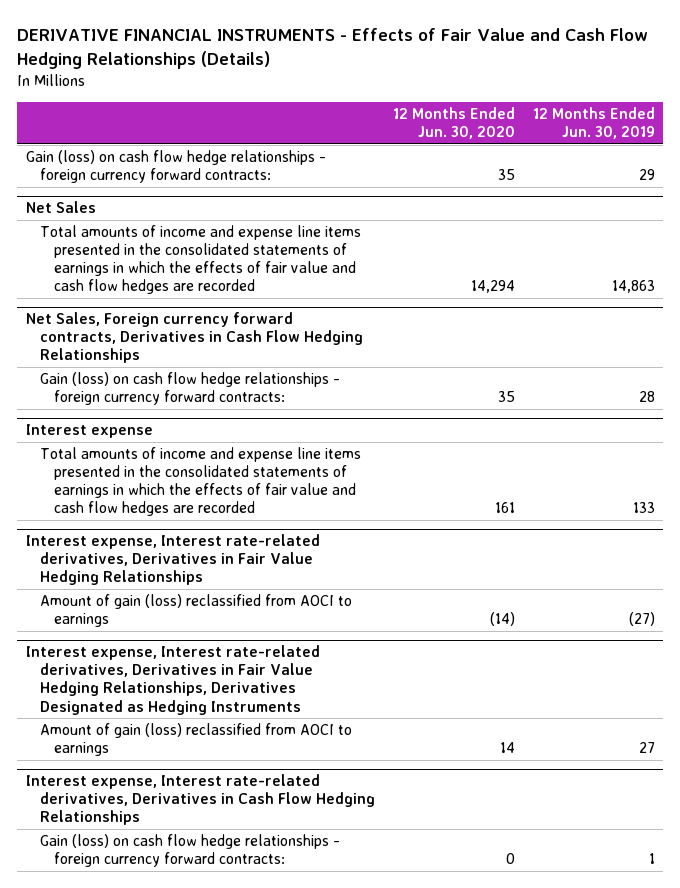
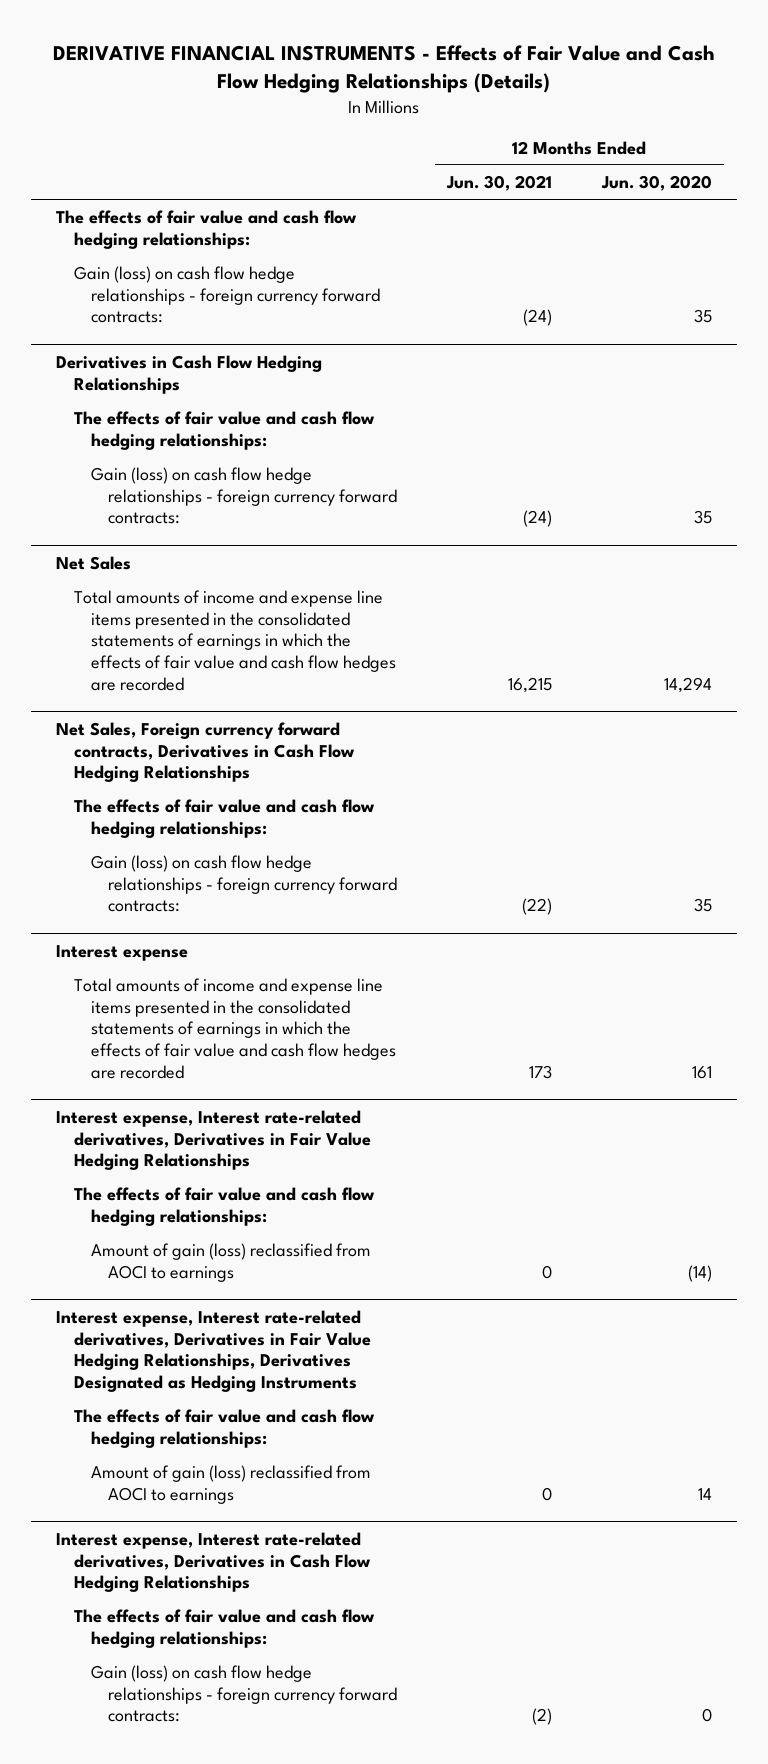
[532,107,655,140] 12 Months Ended Jun. 30, 2019 -> none
none -> [445,175,552,192] Jun. 30, 2021
none -> [56,210,358,249] The effects of fair value and cash flow hedging relationships:
none -> [56,354,323,394] Derivatives in Cash Flow Hedging Relationships
none -> [73,411,375,450] The effects of fair value and cash flow hedging relationships:
none -> [90,467,398,525] Gain (loss) on cash flow hedge relationships - foreign currency forward contracts:
none -> [73,799,375,838] The effects of fair value and cash flow hedging relationships:
none -> [73,1187,375,1226] The effects of fair value and cash flow hedging relationships:
none -> [73,1409,375,1448] The effects of fair value and cash flow hedging relationships:
none -> [73,1609,375,1648] The effects of fair value and cash flow hedging relationships:

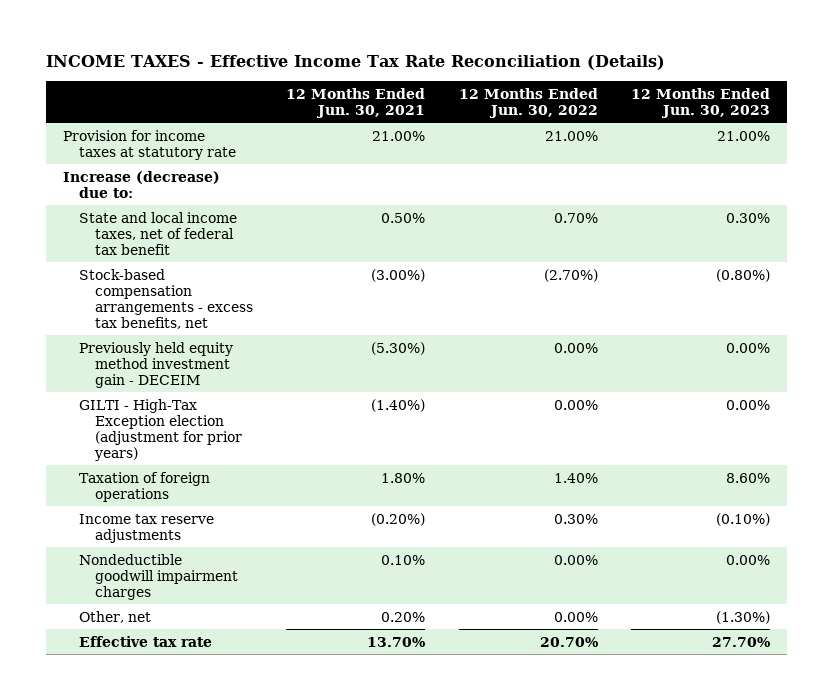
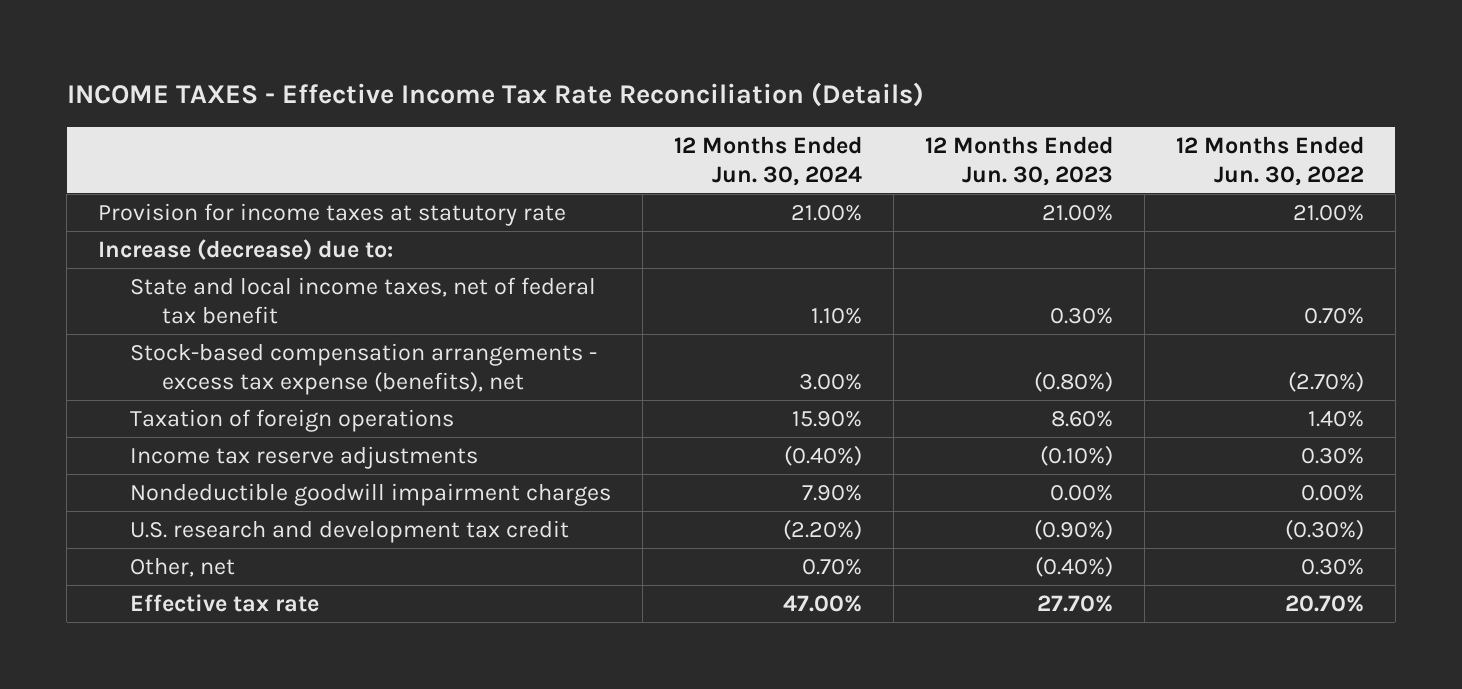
[286,87,426,118] 12 Months Ended Jun. 30, 2021 -> none
none -> [673,135,862,186] 12 Months Ended Jun. 30, 2024
[78,341,233,388] Previously held equity method investment gain - DECEIM -> none
[78,398,242,462] GILTI - High-Tax Exception election (adjustment for prior years) -> none
[78,268,253,330] Stock-based compensation arrangements - excess tax benefits, net -> [130,342,598,395] Stock-based compensation arrangements - excess tax expense (benefits), net
none -> [130,519,570,543] U.S. research and development tax credit
[553,611,598,622] 0.00% -> [1300,558,1364,575] 0.30%
[716,610,771,624] (1.30%) -> [1034,555,1113,577] (0.40%)

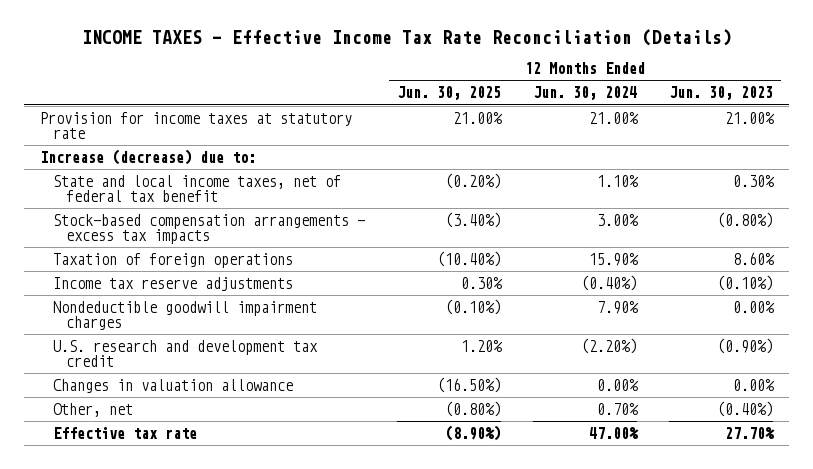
[1175,135,1364,186] 12 Months Ended Jun. 30, 2022 -> none
none -> [396,86,501,101] Jun. 30, 2025
[130,342,598,395] Stock-based compensation arrangements - excess tax expense (benefits), net -> [52,213,365,244] Stock-based compensation arrangements - excess tax impacts
none -> [52,378,293,393] Changes in valuation allowance

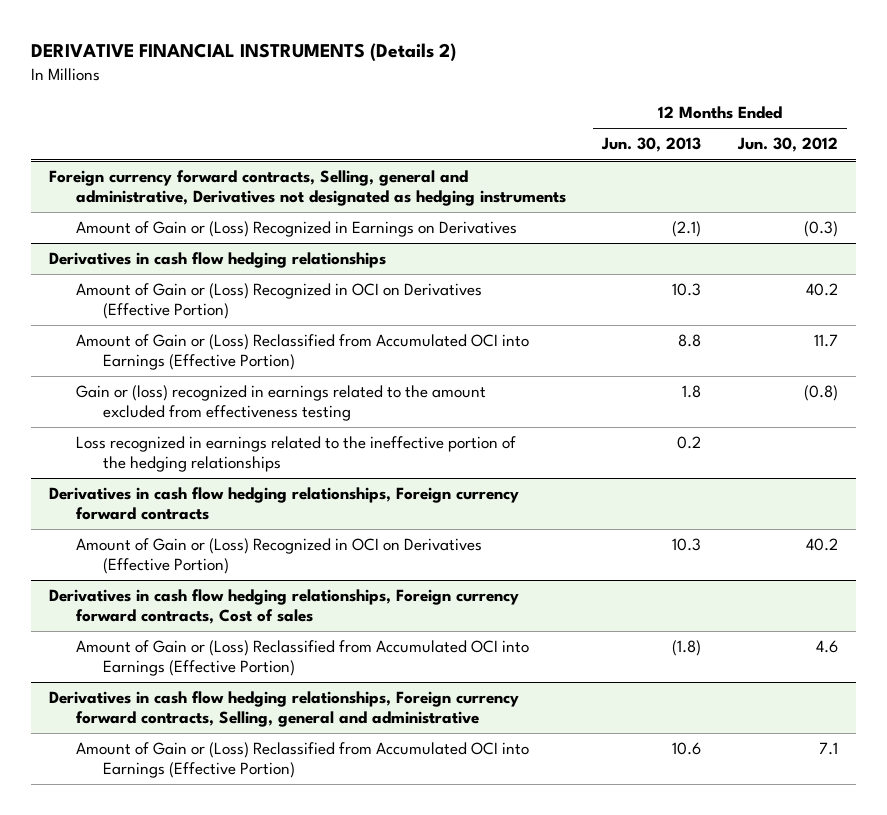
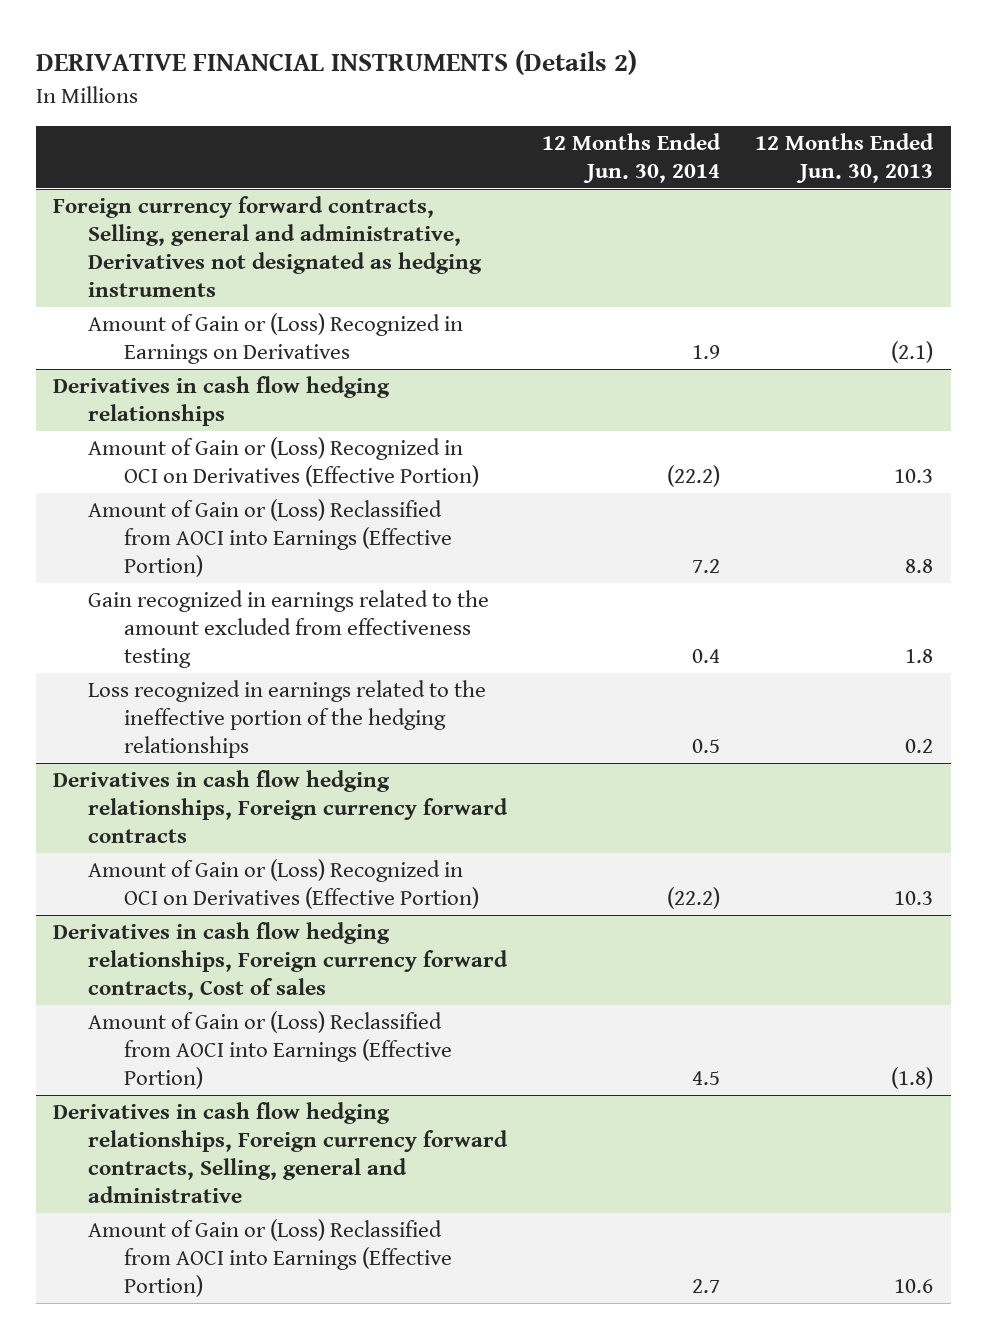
[736,137,838,153] Jun. 30, 2012 -> none
none -> [542,133,722,183] 12 Months Ended Jun. 30, 2014
[75,334,529,371] Amount of Gain or (Loss) Reclassified from Accumulated OCI into Earnings (Effective Portion) -> [88,499,452,577] Amount of Gain or (Loss) Reclassified from AOCI into Earnings (Effective Portion)
[75,385,486,422] Gain or (loss) recognized in earnings related to the amount excluded from effectiveness testing -> [88,590,490,668] Gain recognized in earnings related to the amount excluded from effectiveness testing
[75,640,529,677] Amount of Gain or (Loss) Reclassified from Accumulated OCI into Earnings (Effective Portion) -> [88,1011,452,1089] Amount of Gain or (Loss) Reclassified from AOCI into Earnings (Effective Portion)
[75,742,529,779] Amount of Gain or (Loss) Reclassified from Accumulated OCI into Earnings (Effective Portion) -> [88,1219,452,1297] Amount of Gain or (Loss) Reclassified from AOCI into Earnings (Effective Portion)

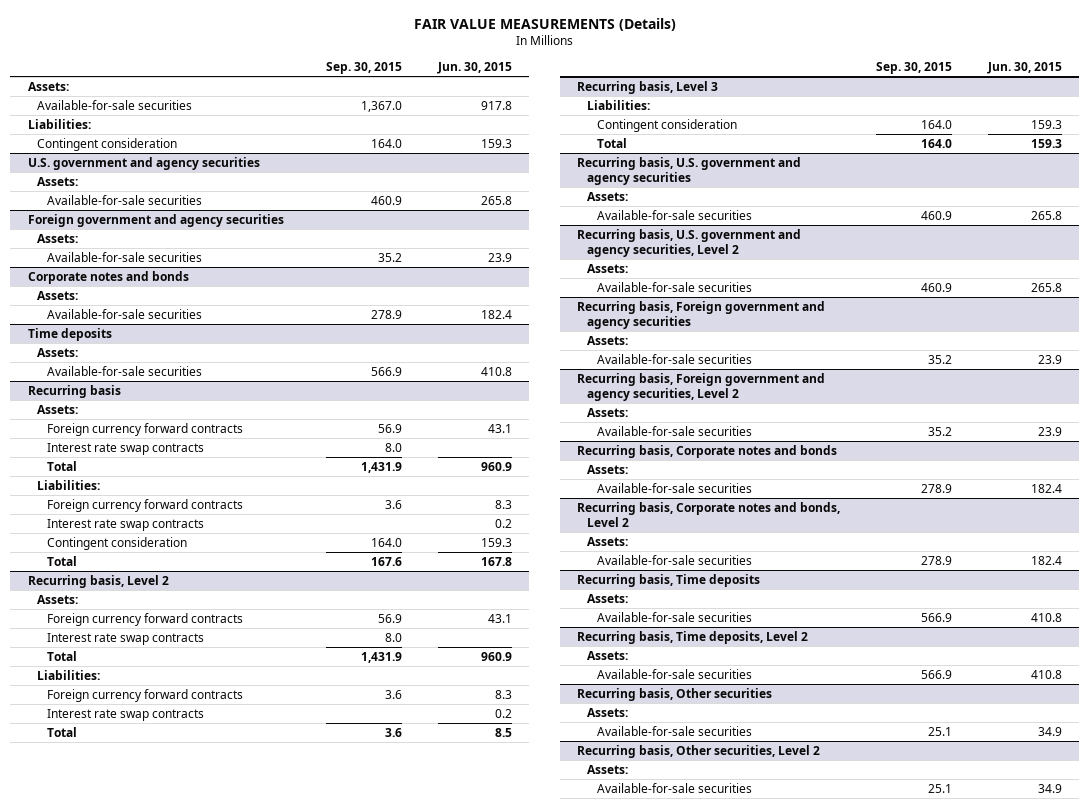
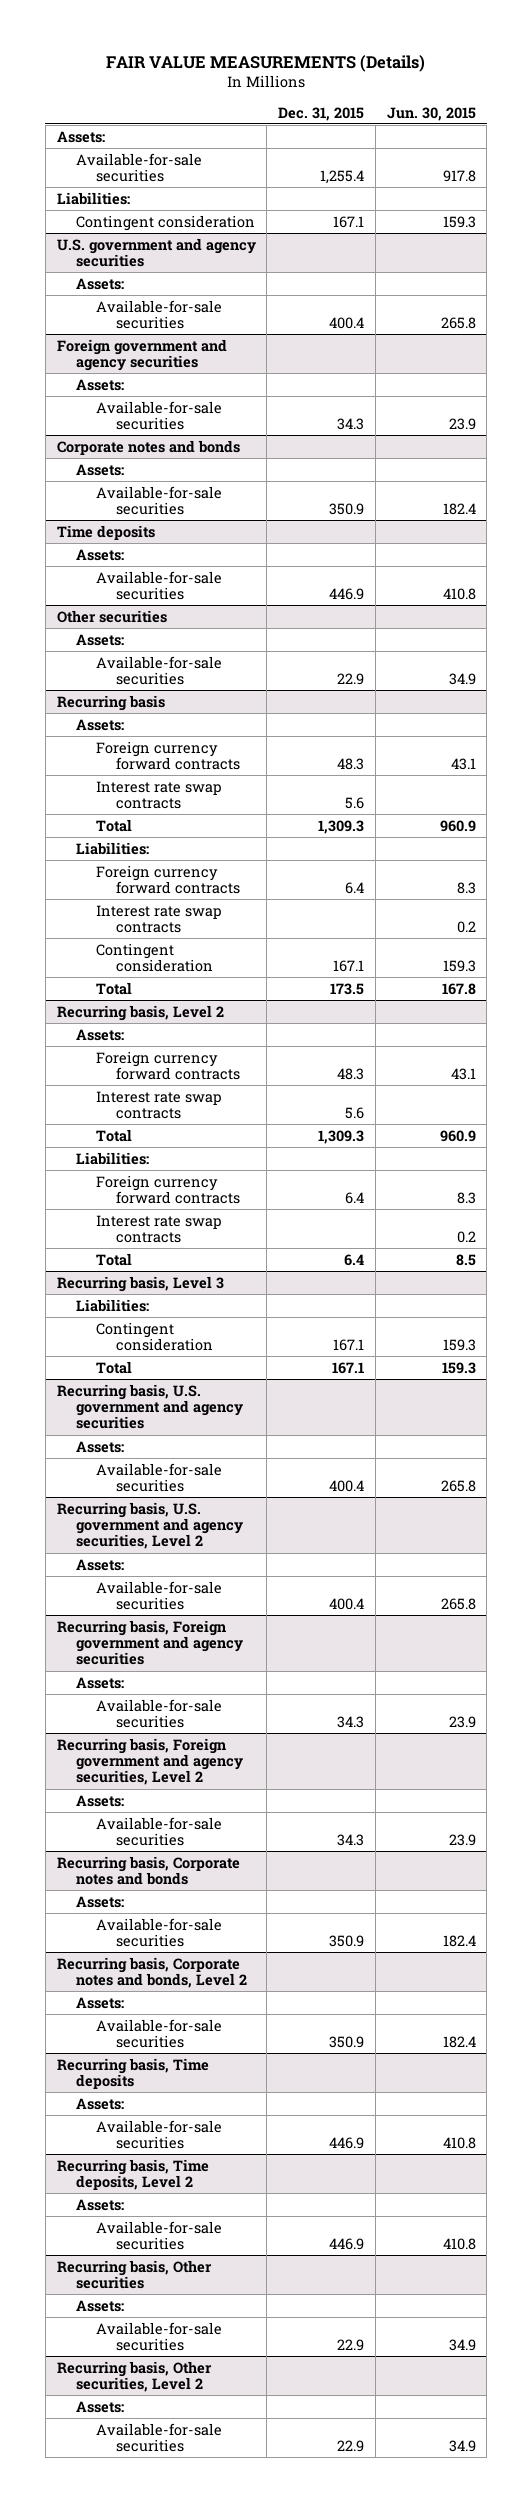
[326,61,403,74] Sep. 30, 2015 -> none
none -> [278,106,365,121] Dec. 31, 2015
none -> [56,609,167,623] Other securities
none -> [76,633,125,646] Assets:
none -> [96,655,223,686] Available-for-sale securities

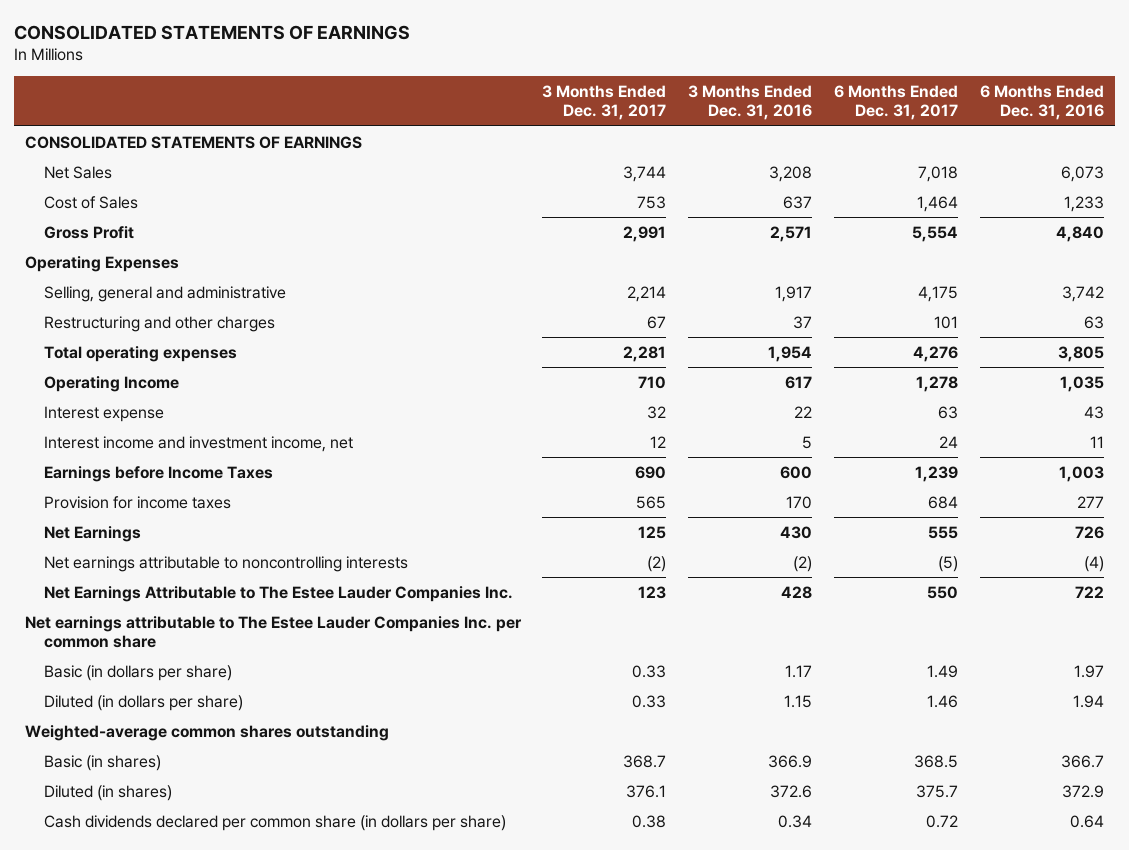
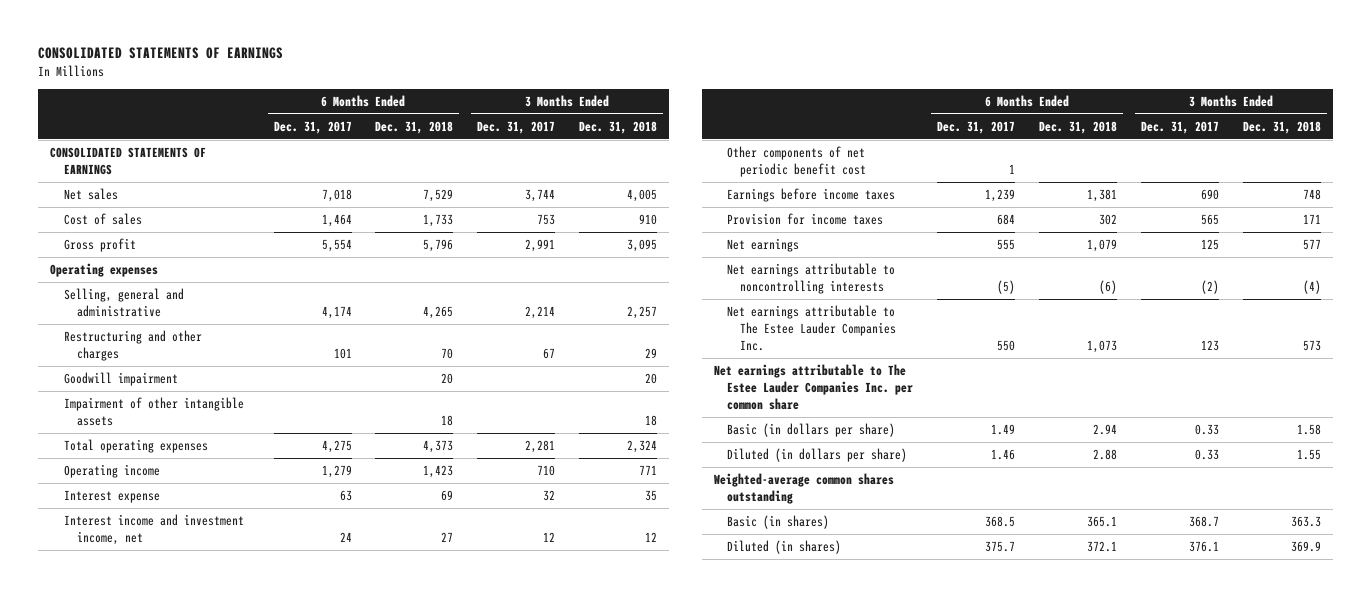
[688,84,813,121] 3 Months Ended Dec. 31, 2016 -> none
[980,84,1105,121] 6 Months Ended Dec. 31, 2016 -> none
none -> [375,120,454,134] Dec. 31, 2018
none -> [579,120,658,134] Dec. 31, 2018
[43,165,112,179] Net Sales -> [63,188,118,201] Net sales
[43,195,138,209] Cost of Sales -> [63,213,142,226] Cost of sales
[43,225,134,239] Gross Profit -> [63,238,136,253] Gross profit
[24,255,179,272] Operating Expenses -> [50,263,159,278] Operating expenses
[918,285,959,302] 4,175 -> [321,305,352,319] 4,174
none -> [63,372,178,387] Goodwill impairment
none -> [63,397,244,426] Impairment of other intangible assets
[913,345,959,362] 4,276 -> [321,440,352,454] 4,275
[43,375,179,392] Operating Income -> [63,464,160,479] Operating income
[916,375,959,392] 1,278 -> [321,465,352,479] 1,279
none -> [726,146,867,177] Other components of net periodic benefit cost
[43,465,273,482] Earnings before Income Taxes -> [726,188,895,203] Earnings before income taxes
[43,525,141,542] Net Earnings -> [726,238,799,253] Net earnings
[43,585,513,602] Net Earnings Attributable to The Estee Lauder Companies Inc. -> [726,305,897,351] Net earnings attributable to The Estee Lauder Companies Inc.
[43,814,506,831] Cash dividends declared per common share (in dollars per share) -> none

